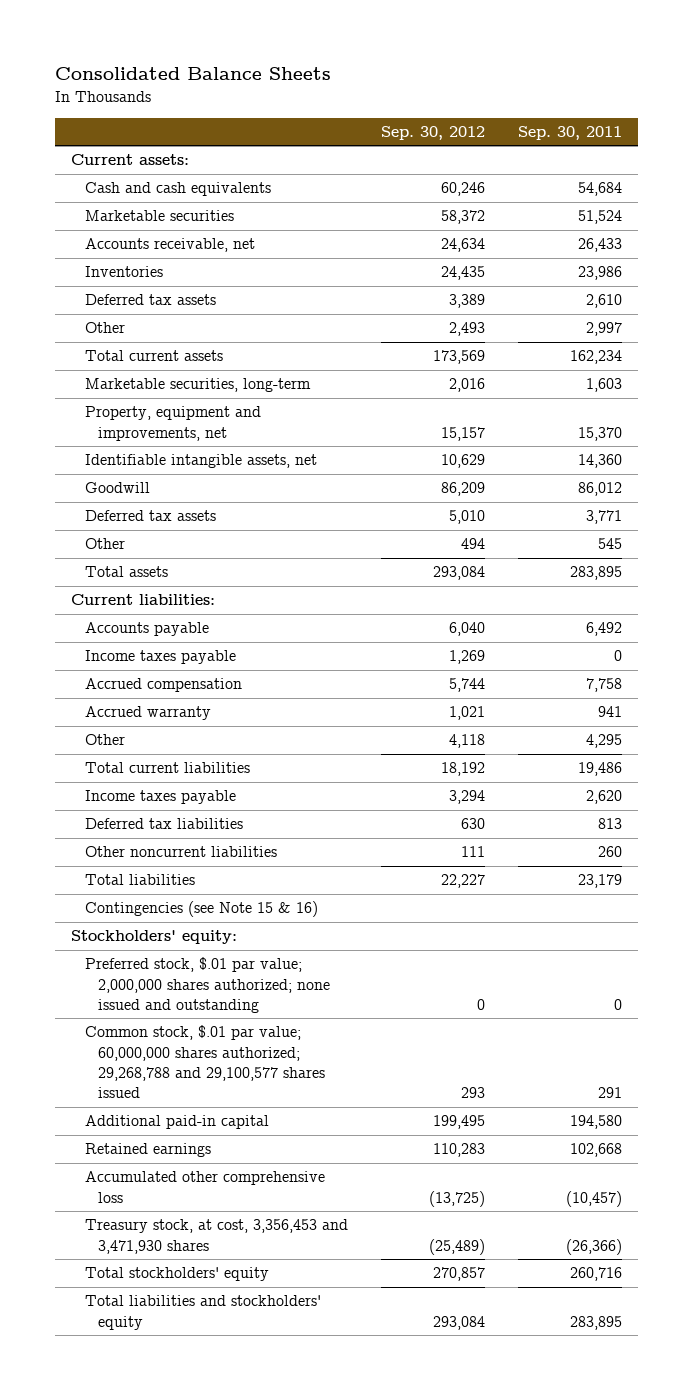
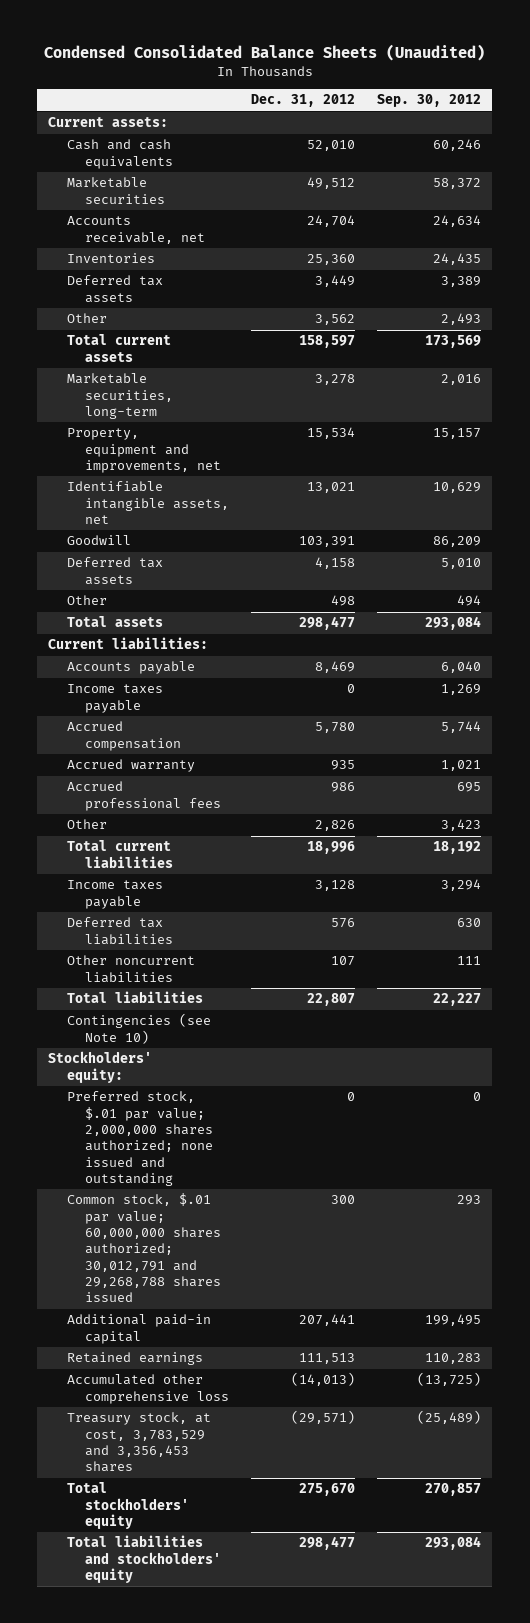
[54,66,331,80] Consolidated Balance Sheets -> [43,43,485,61] Condensed Consolidated Balance Sheets (Unaudited)
[517,125,622,140] Sep. 30, 2011 -> none
none -> [251,94,356,108] Dec. 31, 2012
none -> [66,781,222,811] Accrued professional fees
[448,734,485,749] 4,118 -> [441,819,482,832] 3,423
[84,901,318,918] Contingencies (see Note 15 & 16) -> [66,1013,211,1044] Contingencies (see Note 10)
[84,1025,326,1099] Common stock, $.01 par value; 60,000,000 shares authorized; 29,268,788 and 29,100,577 shares issued -> [66,1193,222,1303] Common stock, $.01 par value; 60,000,000 shares authorized; 30,012,791 and 29,268,788 shares issued
[84,1219,348,1254] Treasury stock, at cost, 3,356,453 and 3,471,930 shares -> [66,1412,211,1473] Treasury stock, at cost, 3,783,529 and 3,356,453 shares

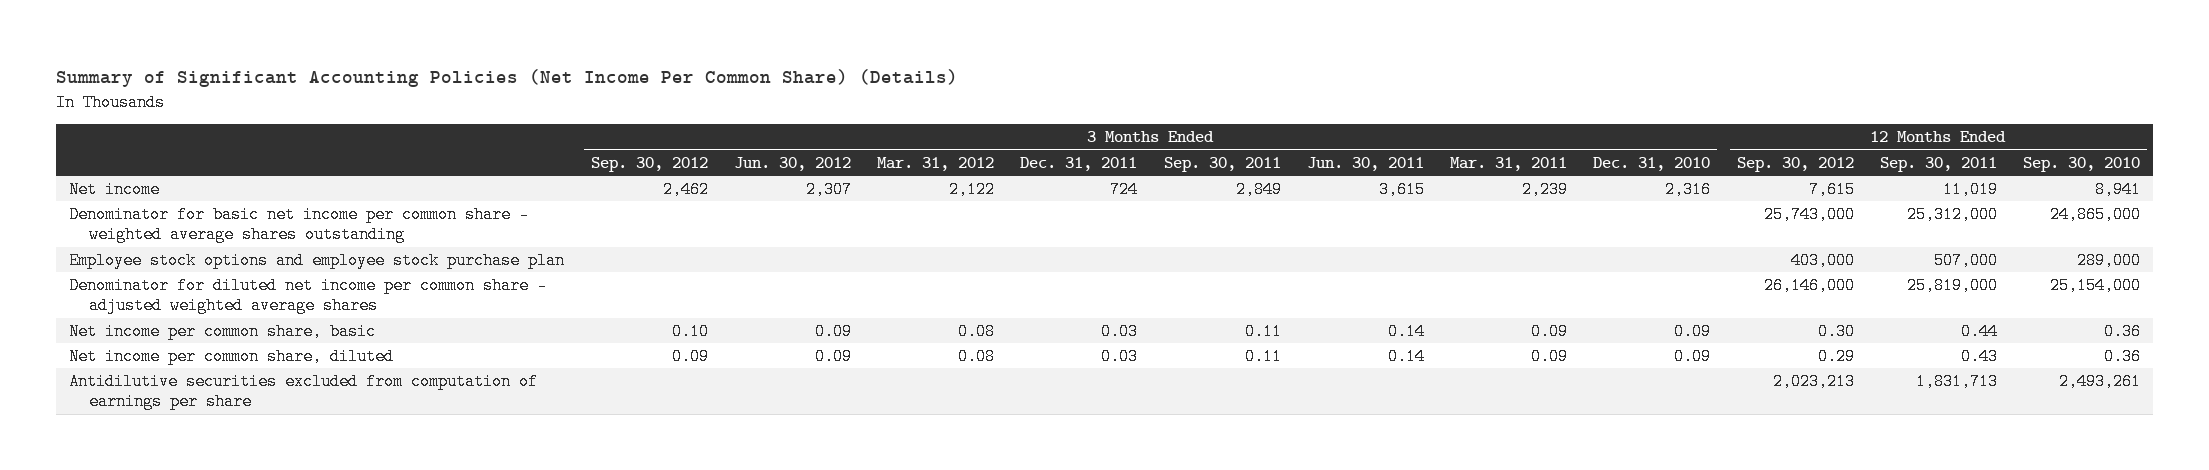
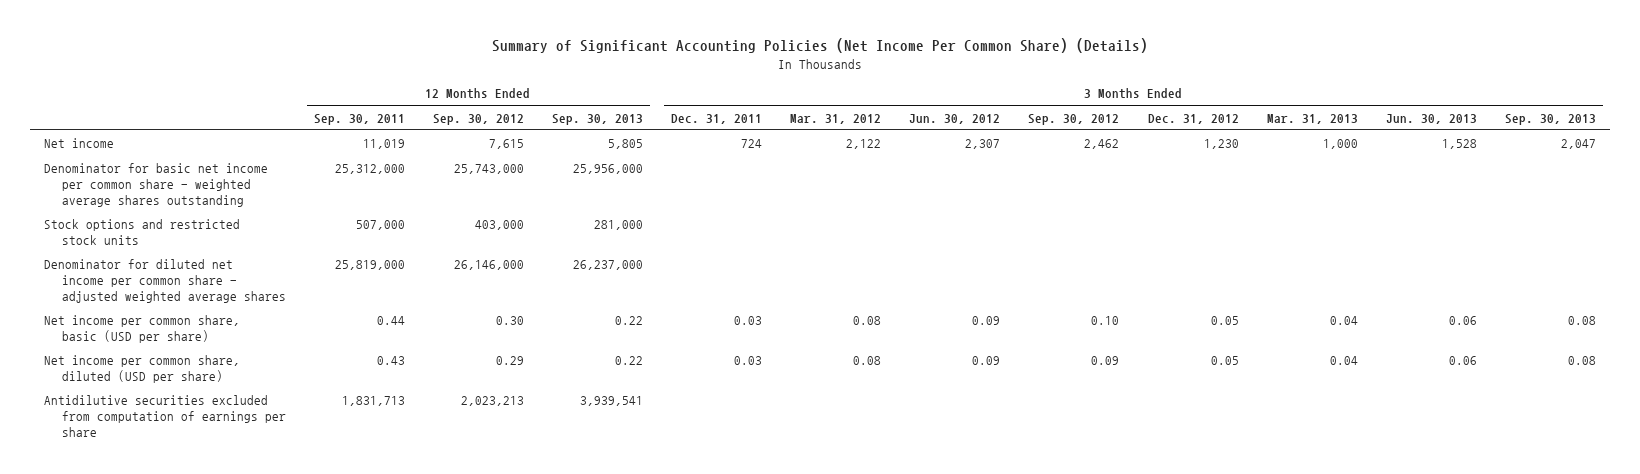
[1163,156,1281,172] Sep. 30, 2011 -> none
[1306,156,1424,171] Jun. 30, 2011 -> none
[1450,156,1568,171] Mar. 31, 2011 -> none
[1593,156,1711,171] Dec. 31, 2010 -> none
[2023,156,2141,172] Sep. 30, 2010 -> none
none -> [552,113,644,125] Sep. 30, 2013
none -> [1147,113,1239,124] Dec. 31, 2012
none -> [1266,113,1358,124] Mar. 31, 2013
none -> [1385,113,1477,124] Jun. 30, 2013
none -> [1504,113,1596,125] Sep. 30, 2013
[69,252,566,270] Employee stock options and employee stock purchase plan -> [44,219,241,246] Stock options and restricted stock units
[69,323,377,341] Net income per common share, basic -> [44,315,241,344] Net income per common share, basic (USD per share)
[69,348,395,366] Net income per common share, diluted -> [44,355,241,384] Net income per common share, diluted (USD per share)

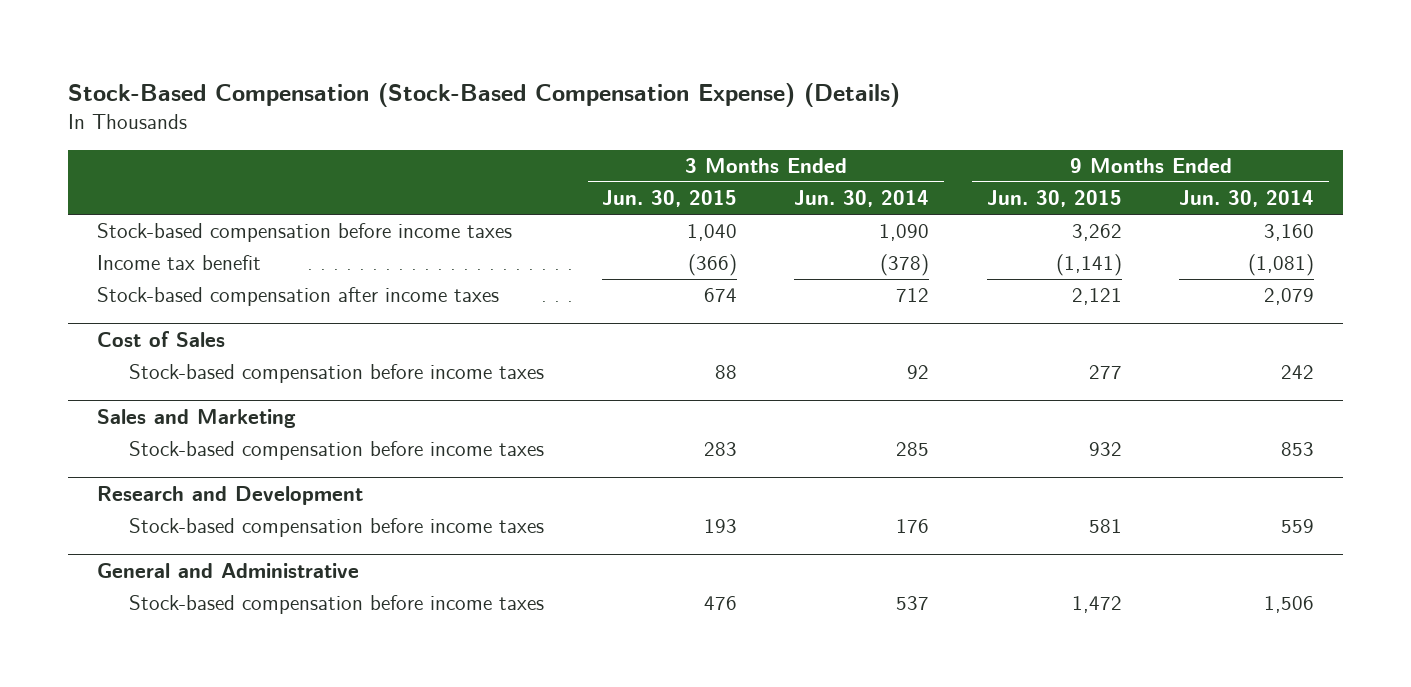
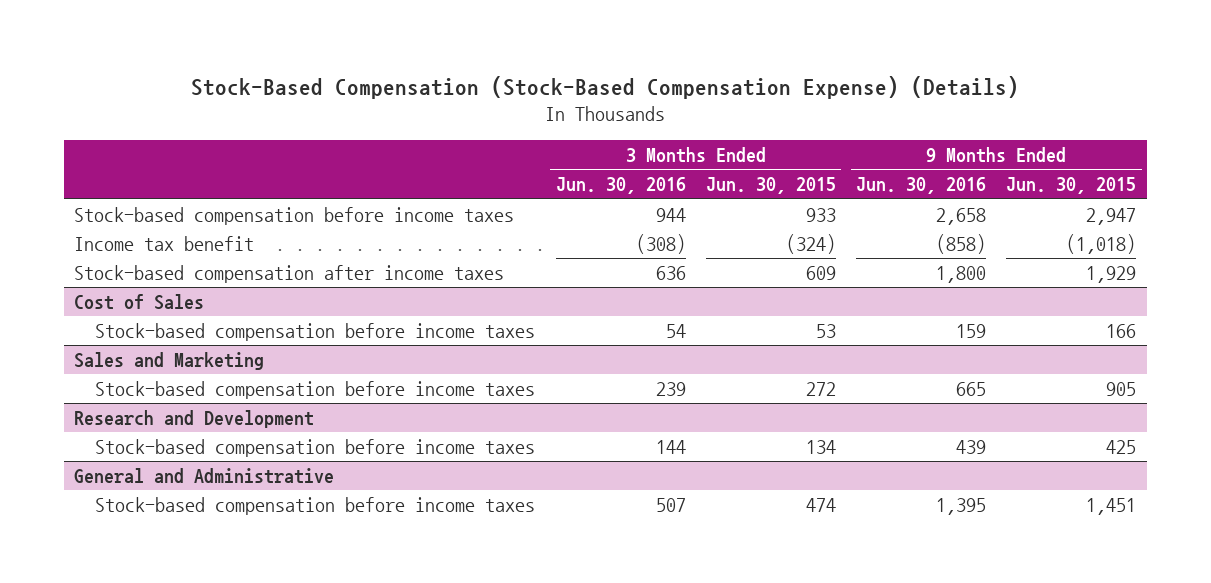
[794,190,930,208] Jun. 30, 2014 -> none
[1179,190,1315,208] Jun. 30, 2014 -> none
none -> [555,177,686,195] Jun. 30, 2016
none -> [856,177,987,195] Jun. 30, 2016
[686,224,737,242] 1,040 -> [805,207,836,222] 933
[1071,224,1122,242] 3,262 -> [1086,207,1137,225] 2,947
[687,254,737,277] (366) -> [785,233,836,254] (324)
[1055,254,1122,277] (1,141) -> [1066,233,1137,254] (1,018)
[703,288,737,303] 674 -> [805,265,836,280] 609
[1071,288,1122,306] 2,121 -> [1086,265,1137,283] 1,929
[714,365,737,380] 88 -> [815,323,836,338] 53
[1088,365,1122,380] 277 -> [1106,323,1137,338] 166
[703,442,737,457] 283 -> [805,381,836,396] 272
[1088,442,1122,457] 932 -> [1106,381,1137,396] 905
[703,519,737,534] 193 -> [805,439,836,454] 134
[1088,519,1122,534] 581 -> [1106,439,1137,454] 425
[703,596,737,611] 476 -> [805,497,836,512] 474
[1071,596,1122,614] 1,472 -> [1086,497,1137,515] 1,451

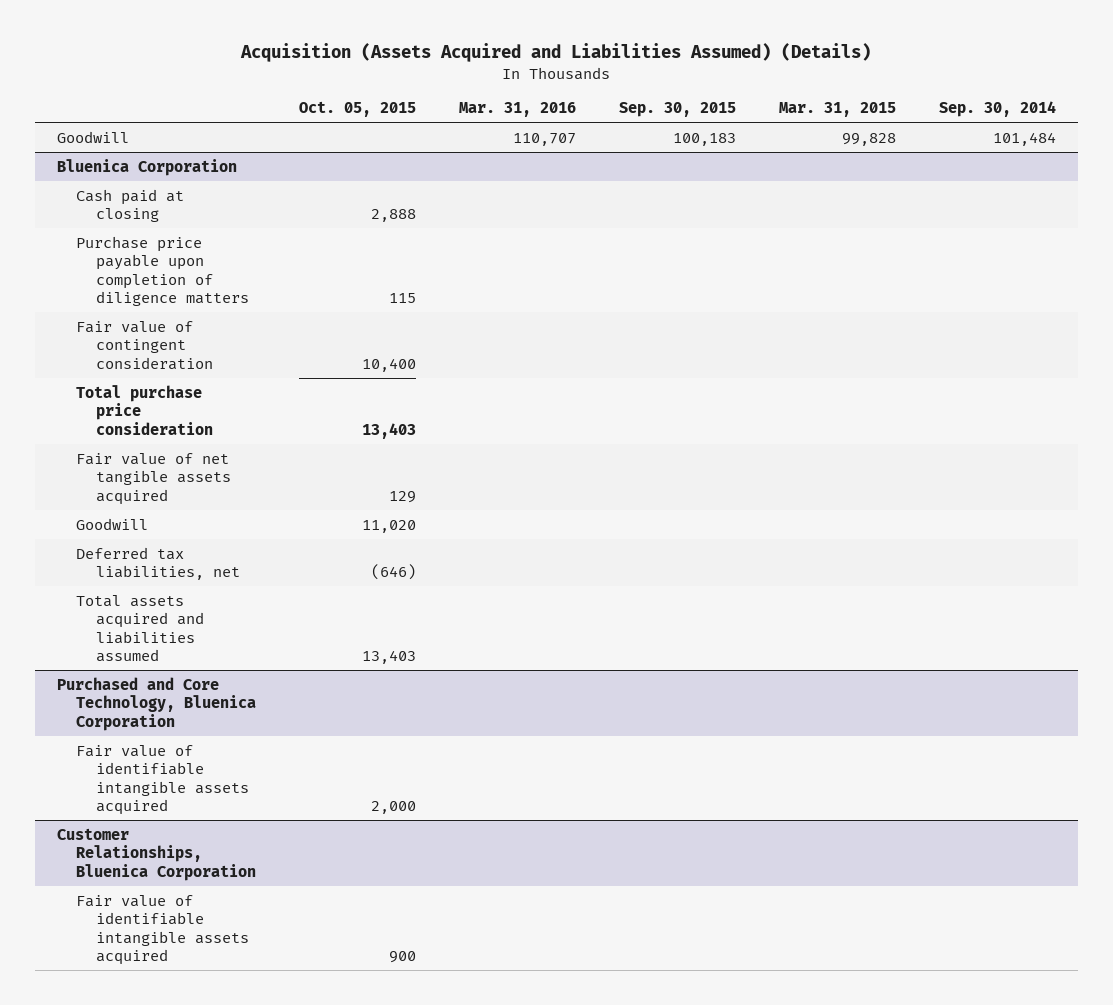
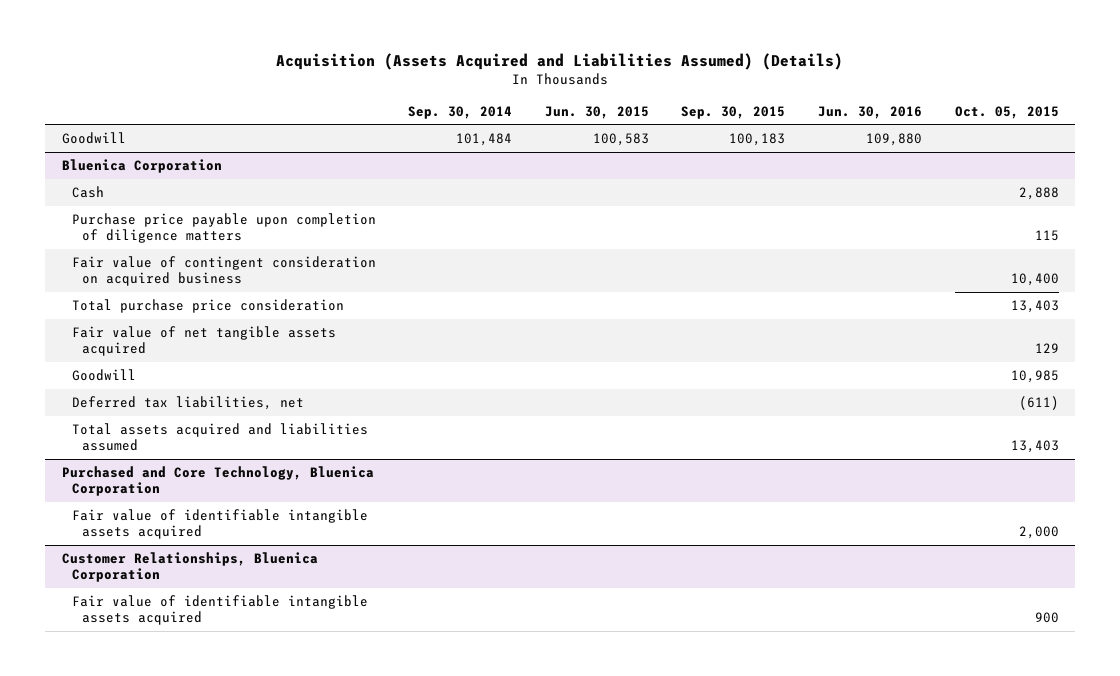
[459,102,577,118] Mar. 31, 2016 -> none
[779,102,897,118] Mar. 31, 2015 -> none
none -> [544,105,649,119] Jun. 30, 2015
none -> [818,105,923,119] Jun. 30, 2016
[76,188,185,223] Cash paid at closing -> [71,186,104,199] Cash
[76,320,214,370] Fair value of contingent consideration -> [71,256,376,287] Fair value of contingent consideration on acquired business
[362,519,417,533] 11,020 -> [1010,370,1059,384] 10,985
[371,564,417,581] (646) -> [1018,396,1059,411] (611)

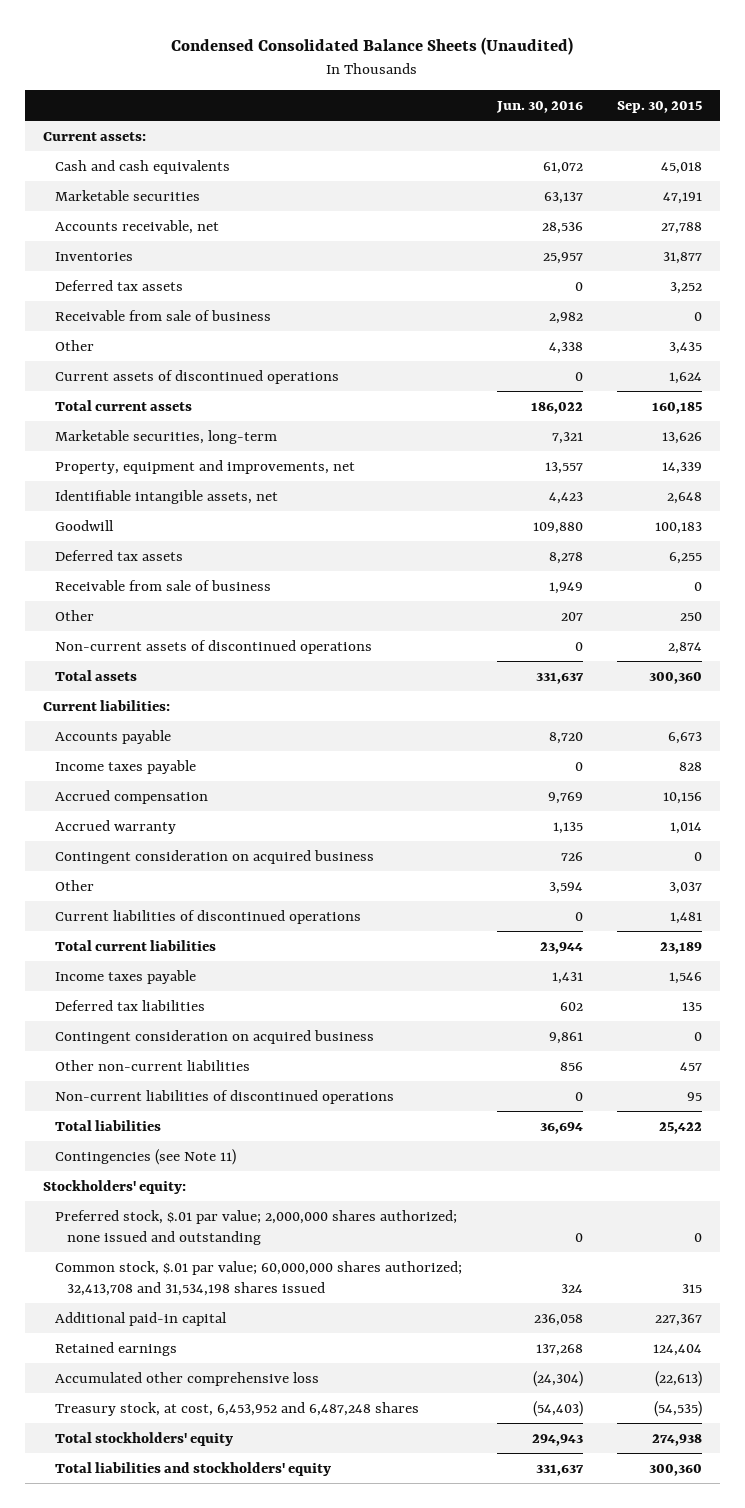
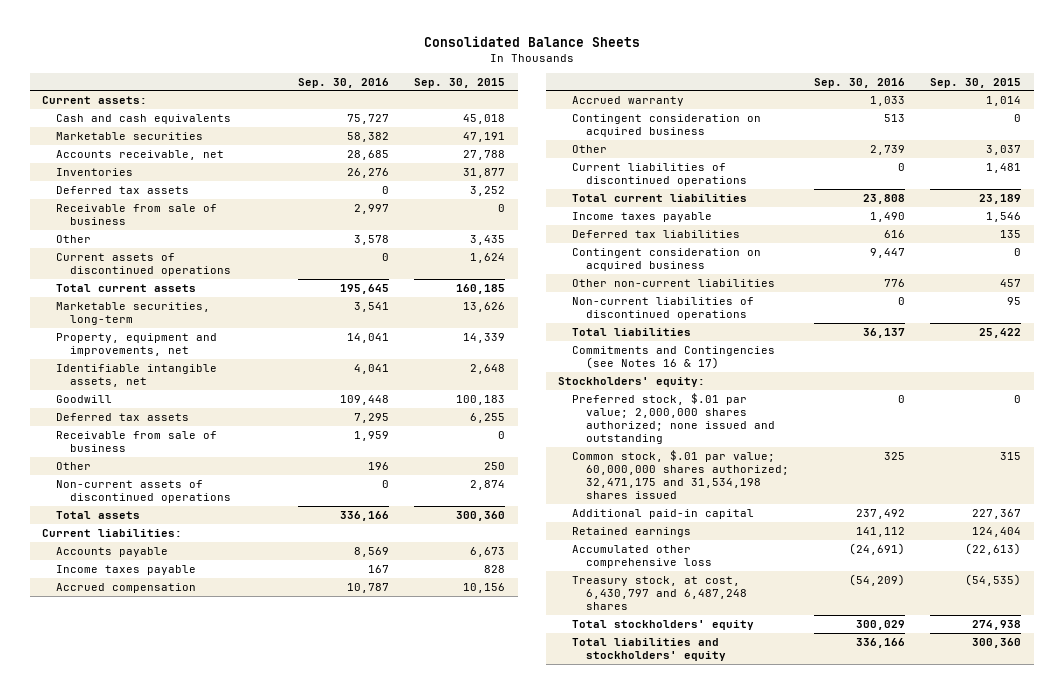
[171,37,574,56] Condensed Consolidated Balance Sheets (Unaudited) -> [423,35,640,47] Consolidated Balance Sheets
[495,100,583,113] Jun. 30, 2016 -> none
none -> [298,77,390,88] Sep. 30, 2016
[54,1148,236,1165] Contingencies (see Note 11) -> [572,345,776,369] Commitments and Contingencies (see Notes 16 & 17)
[54,1260,462,1296] Common stock, $.01 par value; 60,000,000 shares authorized; 32,413,708 and 31,534,198 shares issued -> [572,449,789,499] Common stock, $.01 par value; 60,000,000 shares authorized; 32,471,175 and 31,534,198 shares issued
[54,1401,419,1416] Treasury stock, at cost, 6,453,952 and 6,487,248 shares -> [572,575,747,610] Treasury stock, at cost, 6,430,797 and 6,487,248 shares

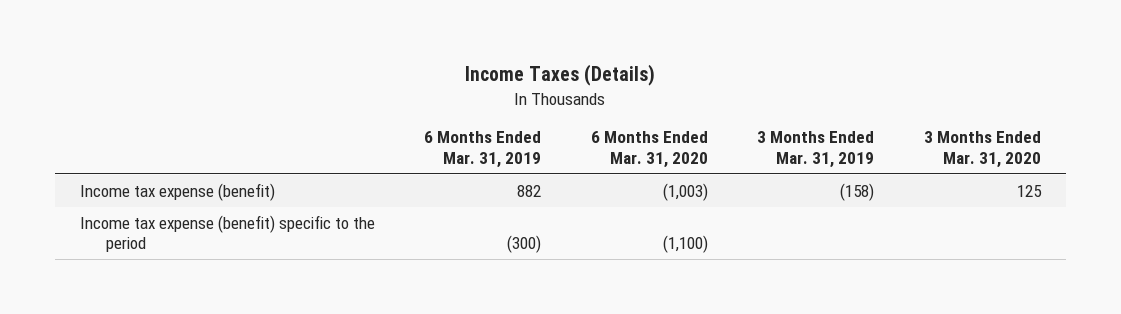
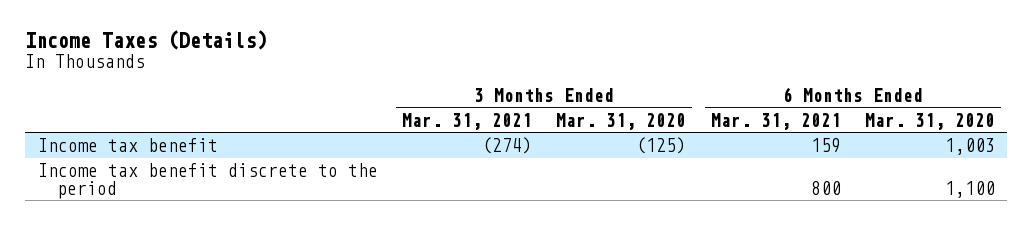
[424,131,542,168] 6 Months Ended Mar. 31, 2019 -> none
[757,131,875,168] 3 Months Ended Mar. 31, 2019 -> none
none -> [401,112,532,130] Mar. 31, 2021
none -> [710,112,841,130] Mar. 31, 2021
[79,182,275,201] Income tax expense (benefit) -> [37,138,218,153] Income tax benefit
[662,182,708,201] (1,003) -> [944,138,995,156] 1,003
[1017,184,1043,197] 125 -> [636,137,687,155] (125)
[79,214,375,253] Income tax expense (benefit) specific to the period -> [37,163,378,199] Income tax benefit discrete to the period
[662,235,708,254] (1,100) -> [944,180,995,198] 1,100

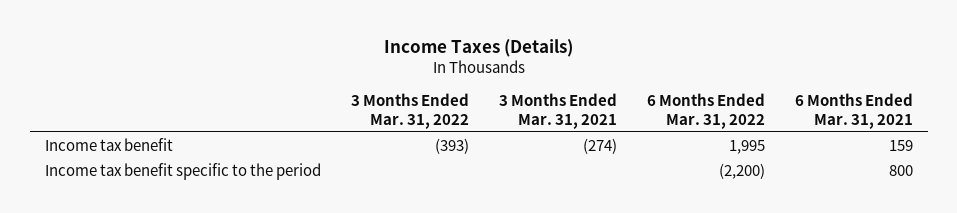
[556,112,687,130] Mar. 31, 2020 -> none
[864,112,995,130] Mar. 31, 2020 -> none
none -> [350,92,469,129] 3 Months Ended Mar. 31, 2022
none -> [646,92,765,129] 6 Months Ended Mar. 31, 2022
[37,163,378,199] Income tax benefit discrete to the period -> [44,162,321,180] Income tax benefit specific to the period

